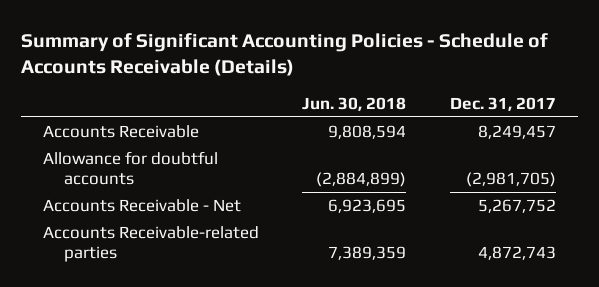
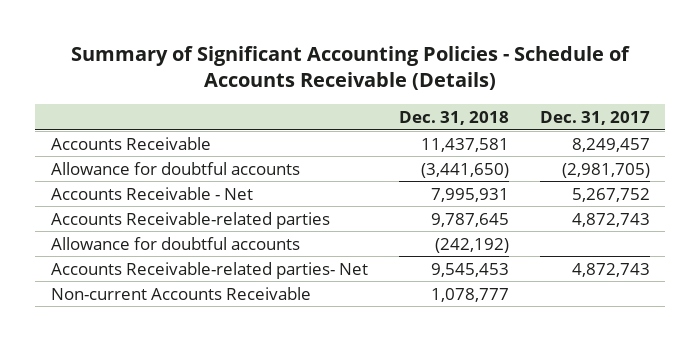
[302,96,407,111] Jun. 30, 2018 -> none
none -> [398,111,509,126] Dec. 31, 2018
none -> [50,236,300,250] Allowance for doubtful accounts
none -> [50,261,368,279] Accounts Receivable-related parties- Net
none -> [50,286,311,300] Non-current Accounts Receivable

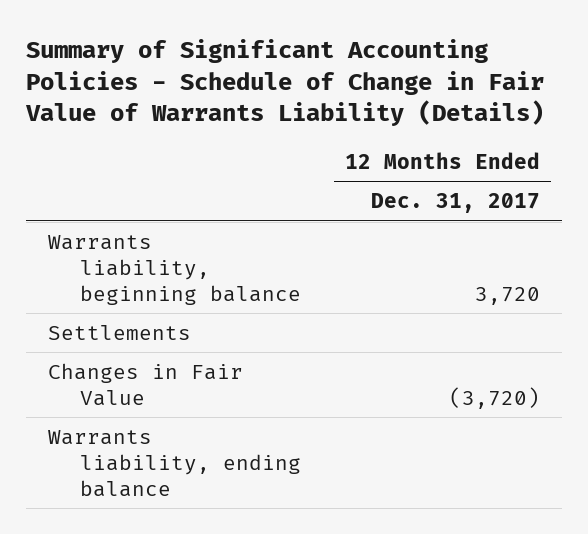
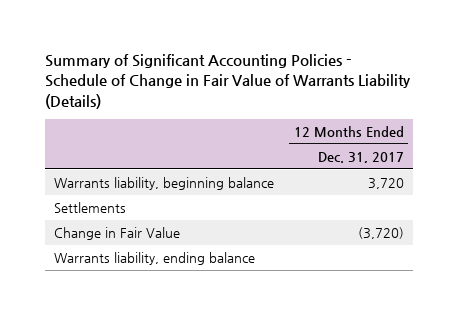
[47,362,243,406] Changes in Fair Value -> [54,227,181,241] Change in Fair Value

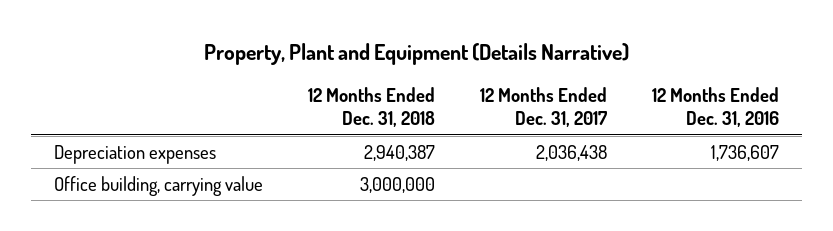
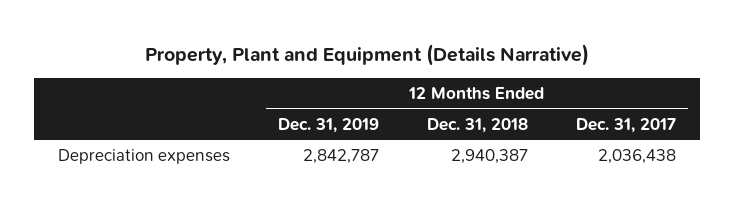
[652,86,780,128] 12 Months Ended Dec. 31, 2016 -> none
none -> [278,117,380,133] Dec. 31, 2019
[53,175,263,196] Office building, carrying value -> none

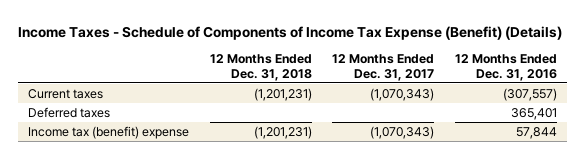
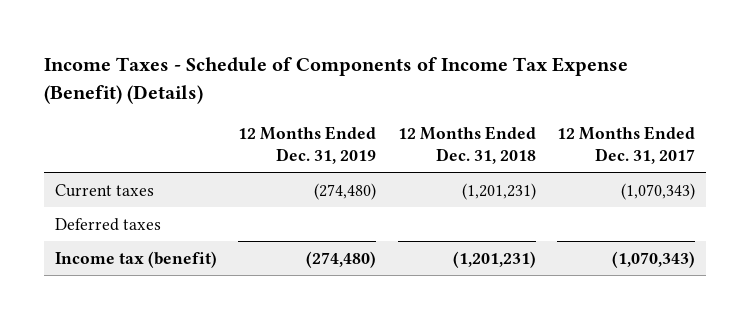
[454,54,557,81] 12 Months Ended Dec. 31, 2016 -> none
none -> [238,125,377,165] 12 Months Ended Dec. 31, 2019
[28,125,190,139] Income tax (benefit) expense -> [54,250,217,268] Income tax (benefit)

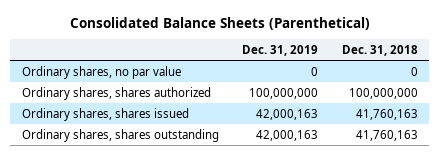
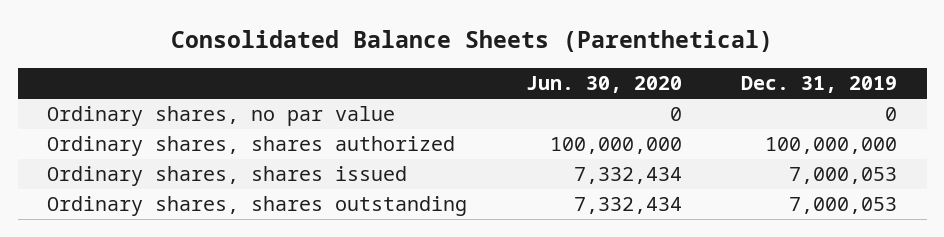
[341,44,418,56] Dec. 31, 2018 -> none
none -> [526,76,683,94] Jun. 30, 2020
[256,108,319,120] 42,000,163 -> [789,167,898,185] 7,000,053
[256,129,319,141] 42,000,163 -> [789,197,898,215] 7,000,053

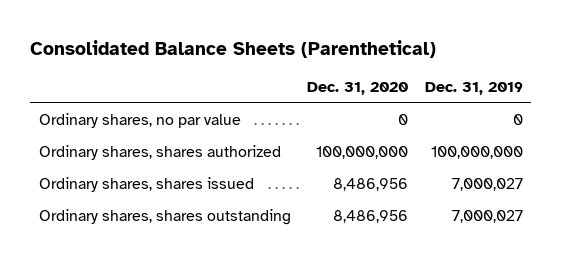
[526,76,683,94] Jun. 30, 2020 -> none
none -> [307,82,409,96] Dec. 31, 2020
[789,167,898,185] 7,000,053 -> [452,178,524,192] 7,000,027
[789,197,898,215] 7,000,053 -> [452,210,524,224] 7,000,027

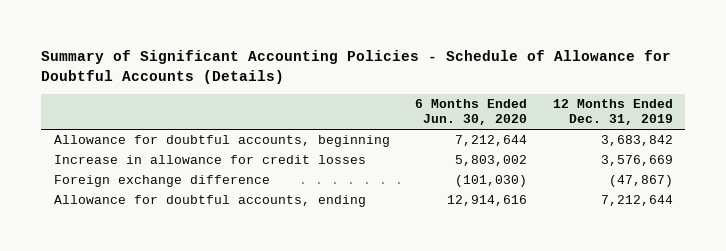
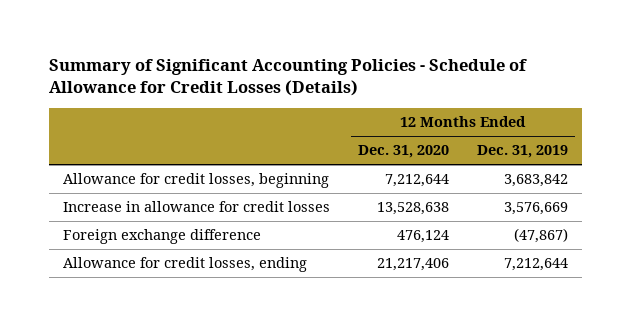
[41,49,672,84] Summary of Significant Accounting Policies - Schedule of Allowance for Doubtful Accounts (Details) -> [48,59,527,97] Summary of Significant Accounting Policies - Schedule of Allowance for Credit Losses (Details)
[415,98,528,126] 6 Months Ended Jun. 30, 2020 -> none
none -> [357,145,449,159] Dec. 31, 2020
[53,135,390,148] Allowance for doubtful accounts, beginning -> [62,173,329,189] Allowance for credit losses, beginning
[53,195,366,208] Allowance for doubtful accounts, ending -> [62,257,307,273] Allowance for credit losses, ending

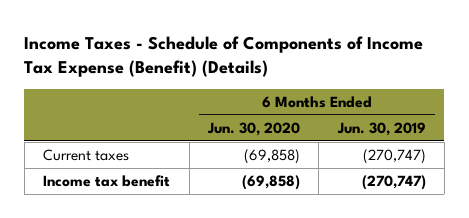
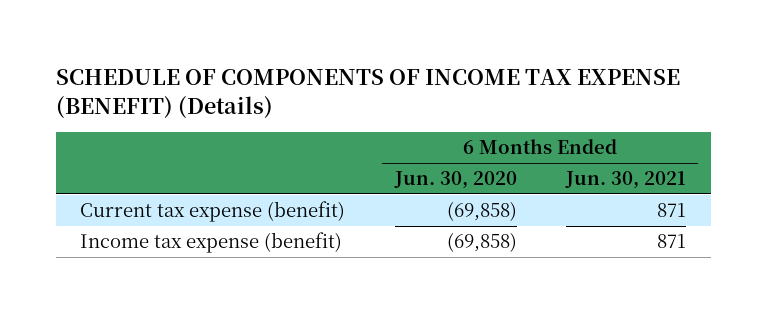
[24,35,424,78] Income Taxes - Schedule of Components of Income Tax Expense (Benefit) (Details) -> [55,68,680,119] SCHEDULE OF COMPONENTS OF INCOME TAX EXPENSE (BENEFIT) (Details)
[336,122,426,137] Jun. 30, 2019 -> none
none -> [564,171,686,190] Jun. 30, 2021
[43,149,130,162] Current taxes -> [80,201,346,223] Current tax expense (benefit)
[43,175,171,188] Income tax benefit -> [80,232,343,254] Income tax expense (benefit)

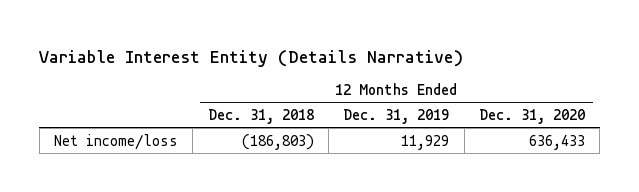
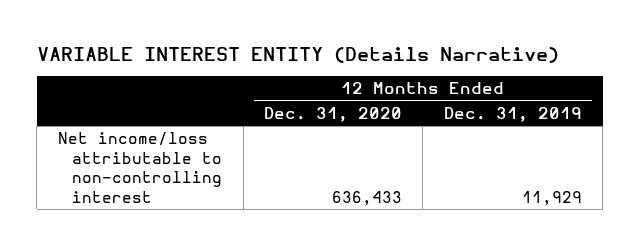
[39,49,464,67] Variable Interest Entity (Details Narrative) -> [36,46,559,63] VARIABLE INTEREST ENTITY (Details Narrative)
[207,109,314,125] Dec. 31, 2018 -> none
[53,133,178,150] Net income/loss -> [57,132,223,204] Net income/loss attributable to non-controlling interest

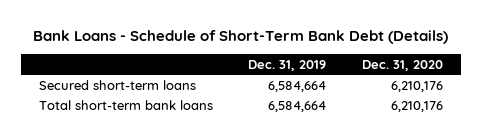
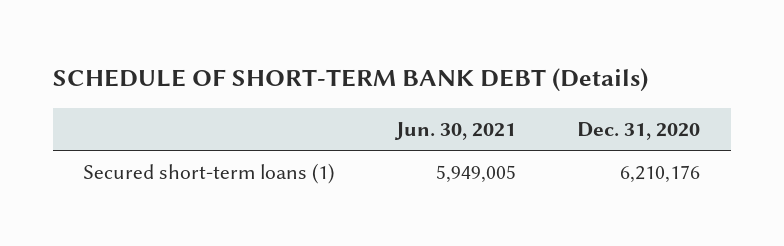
[32,30,448,45] Bank Loans - Schedule of Short-Term Bank Debt (Details) -> [52,68,648,93] SCHEDULE OF SHORT-TERM BANK DEBT (Details)
[248,59,327,71] Dec. 31, 2019 -> none
none -> [393,121,516,140] Jun. 30, 2021
[38,99,213,110] Total short-term bank loans -> none
[38,79,196,90] Secured short-term loans -> [83,163,335,185] Secured short-term loans (1)

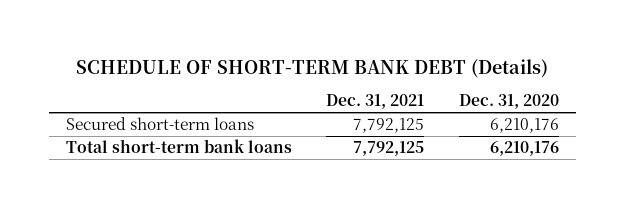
[393,121,516,140] Jun. 30, 2021 -> none
none -> [326,94,425,110] Dec. 31, 2021
[83,163,335,185] Secured short-term loans (1) -> [66,117,255,131] Secured short-term loans
none -> [66,139,293,154] Total short-term bank loans

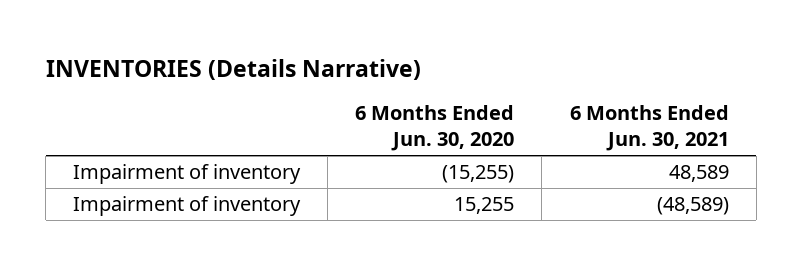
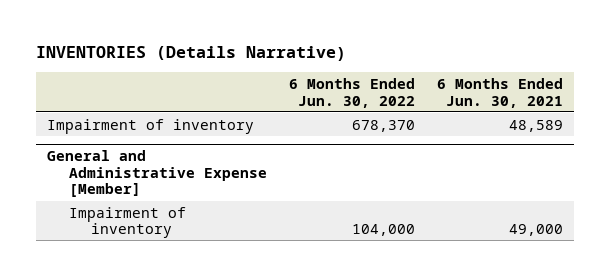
[355,105,515,152] 6 Months Ended Jun. 30, 2020 -> none
none -> [289,77,416,108] 6 Months Ended Jun. 30, 2022
none -> [46,149,268,198] General and Administrative Expense [Member]
[656,197,729,216] (48,589) -> [509,224,564,237] 49,000

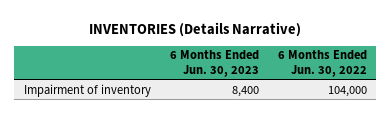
[437,77,564,108] 6 Months Ended Jun. 30, 2021 -> none
none -> [169,50,259,77] 6 Months Ended Jun. 30, 2023
[46,118,254,134] Impairment of inventory -> none
[46,149,268,198] General and Administrative Expense [Member] -> none

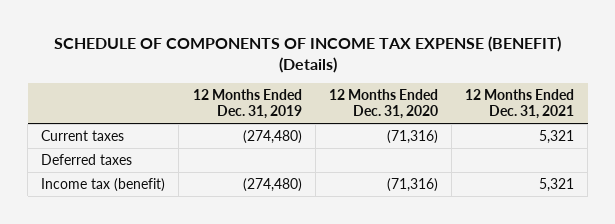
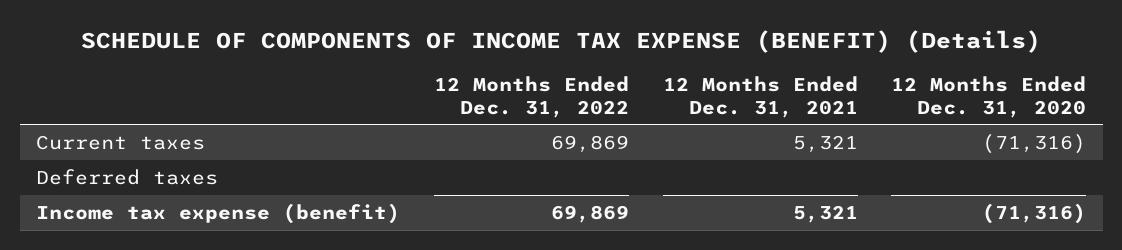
[192,89,302,120] 12 Months Ended Dec. 31, 2019 -> none
none -> [433,75,629,118] 12 Months Ended Dec. 31, 2022
[41,177,166,192] Income tax (benefit) -> [36,202,401,224] Income tax expense (benefit)

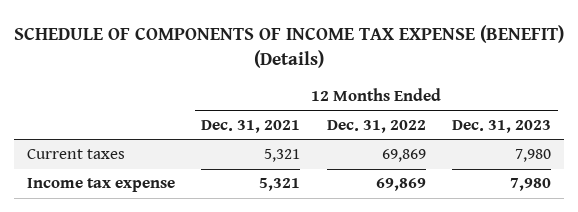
[891,75,1087,118] 12 Months Ended Dec. 31, 2020 -> none
none -> [452,119,552,133] Dec. 31, 2023
[36,168,219,185] Deferred taxes -> none
[36,202,401,224] Income tax expense (benefit) -> [27,178,176,193] Income tax expense

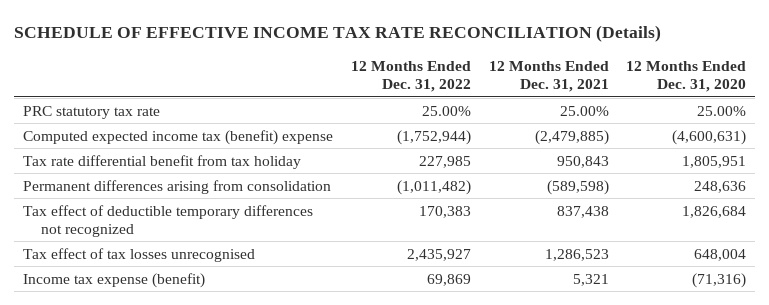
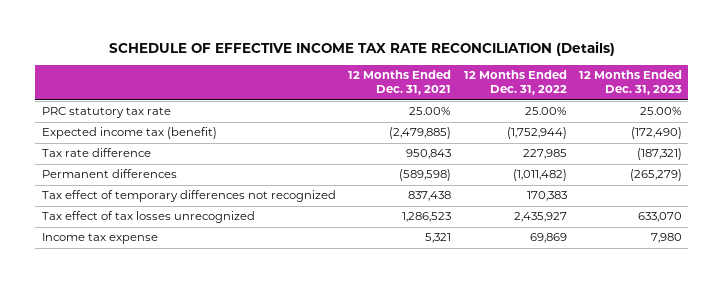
[626,60,747,93] 12 Months Ended Dec. 31, 2020 -> none
none -> [579,70,683,96] 12 Months Ended Dec. 31, 2023
[23,129,334,145] Computed expected income tax (benefit) expense -> [41,127,217,140] Expected income tax (benefit)
[23,154,302,169] Tax rate differential benefit from tax holiday -> [41,148,151,158] Tax rate difference
[23,179,332,194] Permanent differences arising from consolidation -> [41,169,177,179] Permanent differences
[23,204,314,237] Tax effect of deductible temporary differences not recognized -> [41,190,336,203] Tax effect of temporary differences not recognized
[23,247,256,262] Tax effect of tax losses unrecognised -> [41,211,255,224] Tax effect of tax losses unrecognized
[23,272,206,288] Income tax expense (benefit) -> [41,233,158,245] Income tax expense

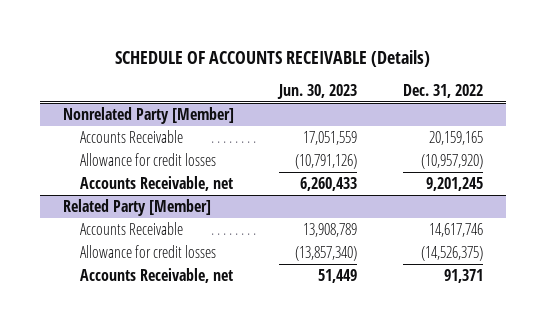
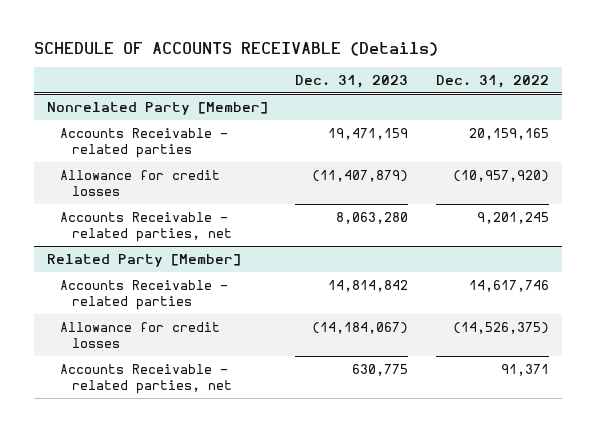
[277,83,358,99] Jun. 30, 2023 -> none
none -> [295,74,409,88] Dec. 31, 2023
[80,129,184,143] Accounts Receivable -> [59,127,228,159] Accounts Receivable - related parties
[80,175,234,191] Accounts Receivable, net -> [59,211,232,243] Accounts Receivable - related parties, net
[80,221,184,235] Accounts Receivable -> [59,279,228,311] Accounts Receivable - related parties
[80,267,234,283] Accounts Receivable, net -> [59,363,232,395] Accounts Receivable - related parties, net

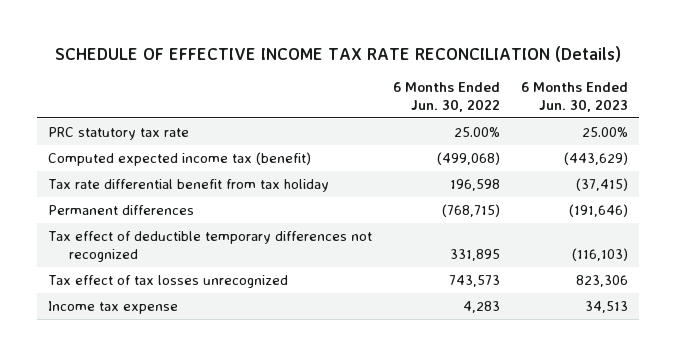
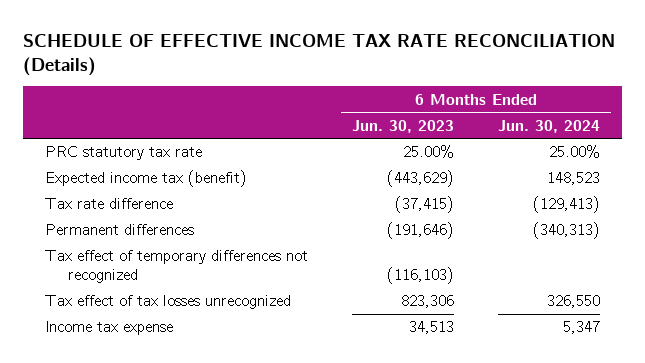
[392,82,500,113] 6 Months Ended Jun. 30, 2022 -> none
none -> [497,119,600,133] Jun. 30, 2024
[47,151,311,166] Computed expected income tax (benefit) -> [45,170,248,188] Expected income tax (benefit)
[47,178,329,192] Tax rate differential benefit from tax holiday -> [45,198,174,210] Tax rate difference
[47,230,372,262] Tax effect of deductible temporary differences not recognized -> [45,250,309,284] Tax effect of temporary differences not recognized

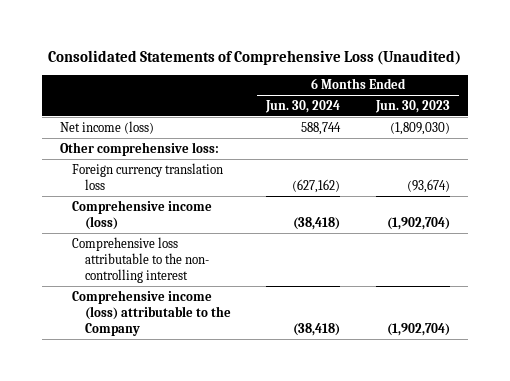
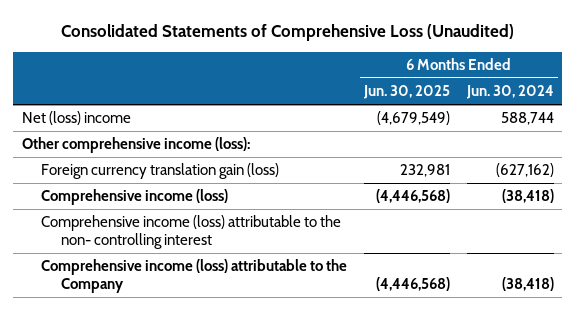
[375,99,451,113] Jun. 30, 2023 -> none
none -> [363,85,451,100] Jun. 30, 2025
[60,120,155,134] Net income (loss) -> [21,111,131,126] Net (loss) income
[60,141,220,156] Other comprehensive loss: -> [21,137,250,154] Other comprehensive income (loss):
[72,162,224,190] Foreign currency translation loss -> [41,163,280,180] Foreign currency translation gain (loss)
[72,236,209,283] Comprehensive loss attributable to the non- controlling interest -> [41,215,342,249] Comprehensive income (loss) attributable to the non- controlling interest

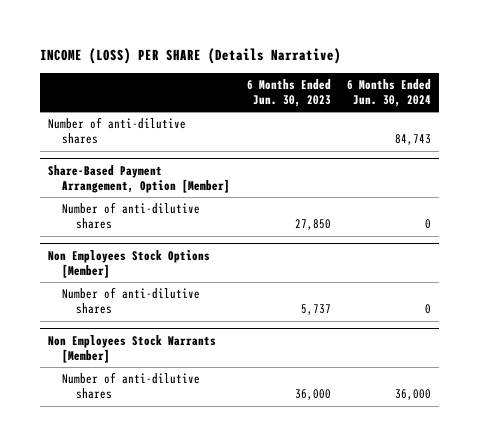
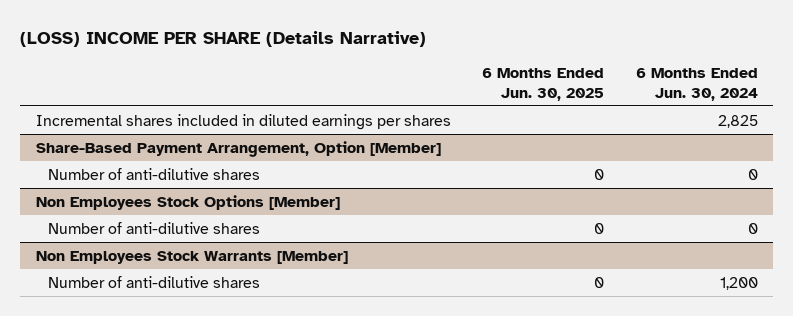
[40,47,342,64] INCOME (LOSS) PER SHARE (Details Narrative) -> [19,31,426,48] (LOSS) INCOME PER SHARE (Details Narrative)
[246,78,331,107] 6 Months Ended Jun. 30, 2023 -> none
none -> [482,68,605,101] 6 Months Ended Jun. 30, 2025
[48,117,187,145] Number of anti-dilutive shares -> none
none -> [35,113,451,130] Incremental shares included in diluted earnings per shares
[395,389,432,401] 36,000 -> [719,276,758,290] 1,200

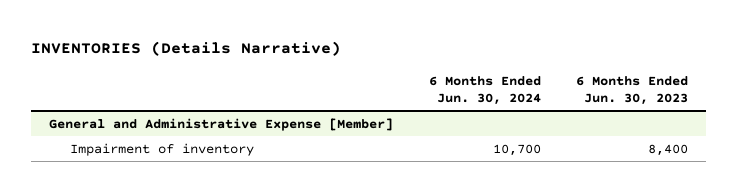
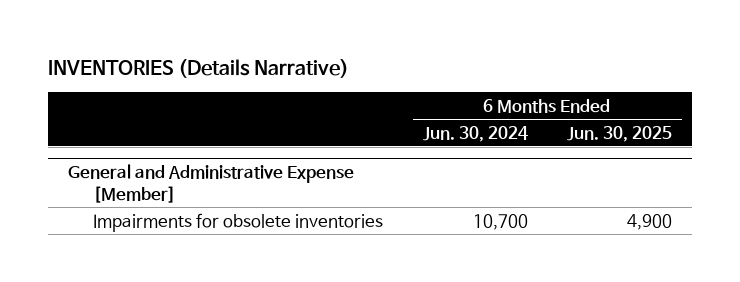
[576,75,689,105] 6 Months Ended Jun. 30, 2023 -> none
none -> [567,125,673,142] Jun. 30, 2025
[69,142,254,156] Impairment of inventory -> [92,212,383,232] Impairments for obsolete inventories

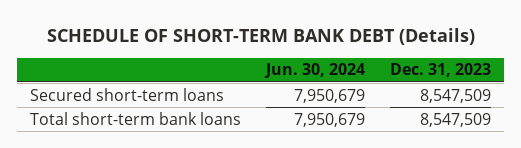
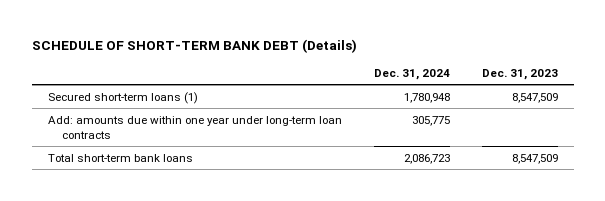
[264,63,366,79] Jun. 30, 2024 -> none
none -> [373,68,450,80] Dec. 31, 2024
[30,87,225,101] Secured short-term loans -> [47,91,198,104] Secured short-term loans (1)
none -> [47,115,342,139] Add: amounts due within one year under long-term loan contracts

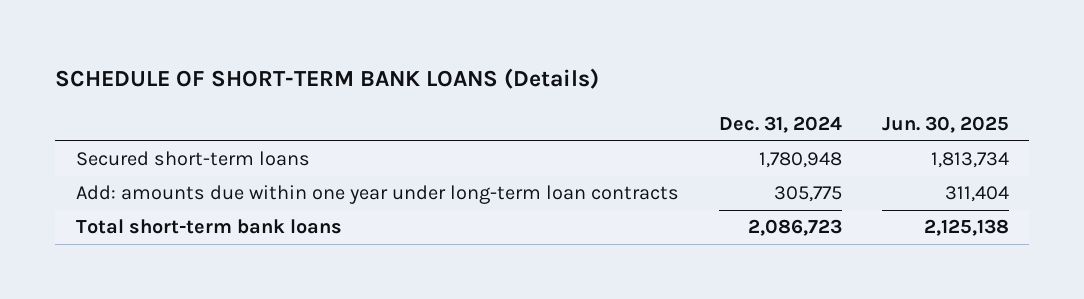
[31,38,357,53] SCHEDULE OF SHORT-TERM BANK DEBT (Details) -> [55,68,600,90] SCHEDULE OF SHORT-TERM BANK LOANS (Details)
[481,68,558,80] Dec. 31, 2023 -> none
none -> [881,115,1009,133] Jun. 30, 2025
[47,91,198,104] Secured short-term loans (1) -> [75,151,310,167] Secured short-term loans

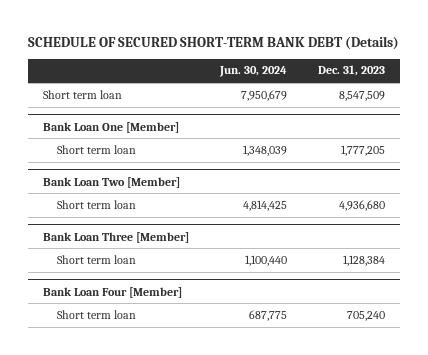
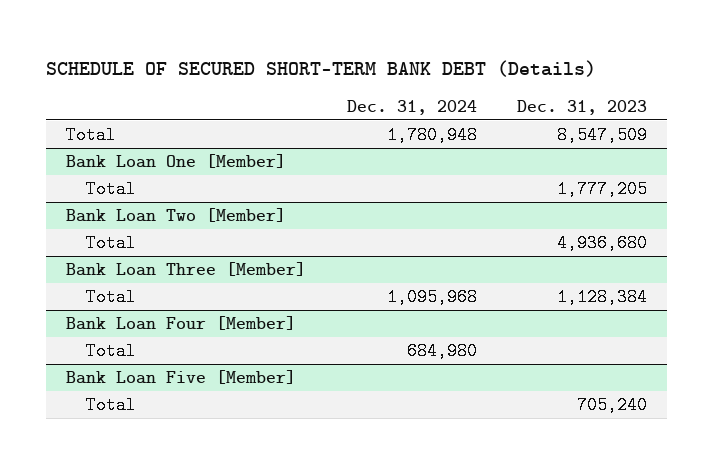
[218,66,287,78] Jun. 30, 2024 -> none
none -> [346,99,477,115] Dec. 31, 2024
[43,89,123,99] Short term loan -> [66,126,117,145] Total
[56,144,136,154] Short term loan -> [85,180,136,199] Total
[56,199,136,209] Short term loan -> [85,234,136,253] Total
[56,254,136,264] Short term loan -> [85,288,136,307] Total
none -> [85,342,136,361] Total
none -> [66,370,297,385] Bank Loan Five [Member]
[56,309,136,319] Short term loan -> [85,396,136,415] Total

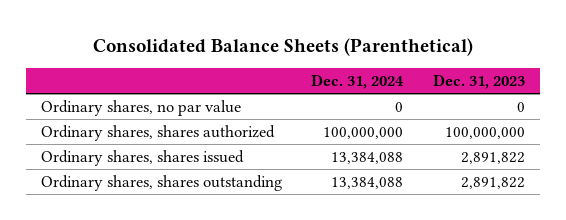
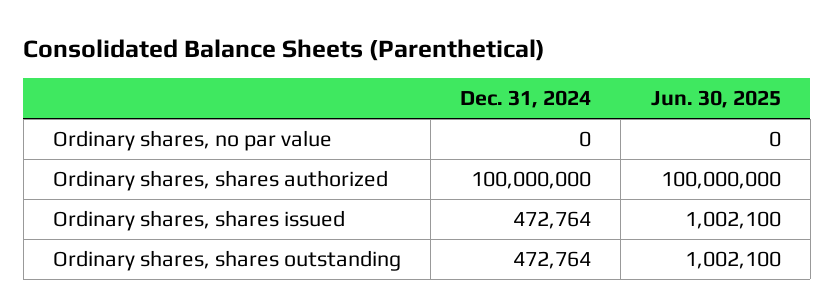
[432,74,525,90] Dec. 31, 2023 -> none
none -> [650,90,781,109] Jun. 30, 2025
[331,151,404,164] 13,384,088 -> [513,210,592,229] 472,764
[331,176,404,189] 13,384,088 -> [513,250,592,269] 472,764

